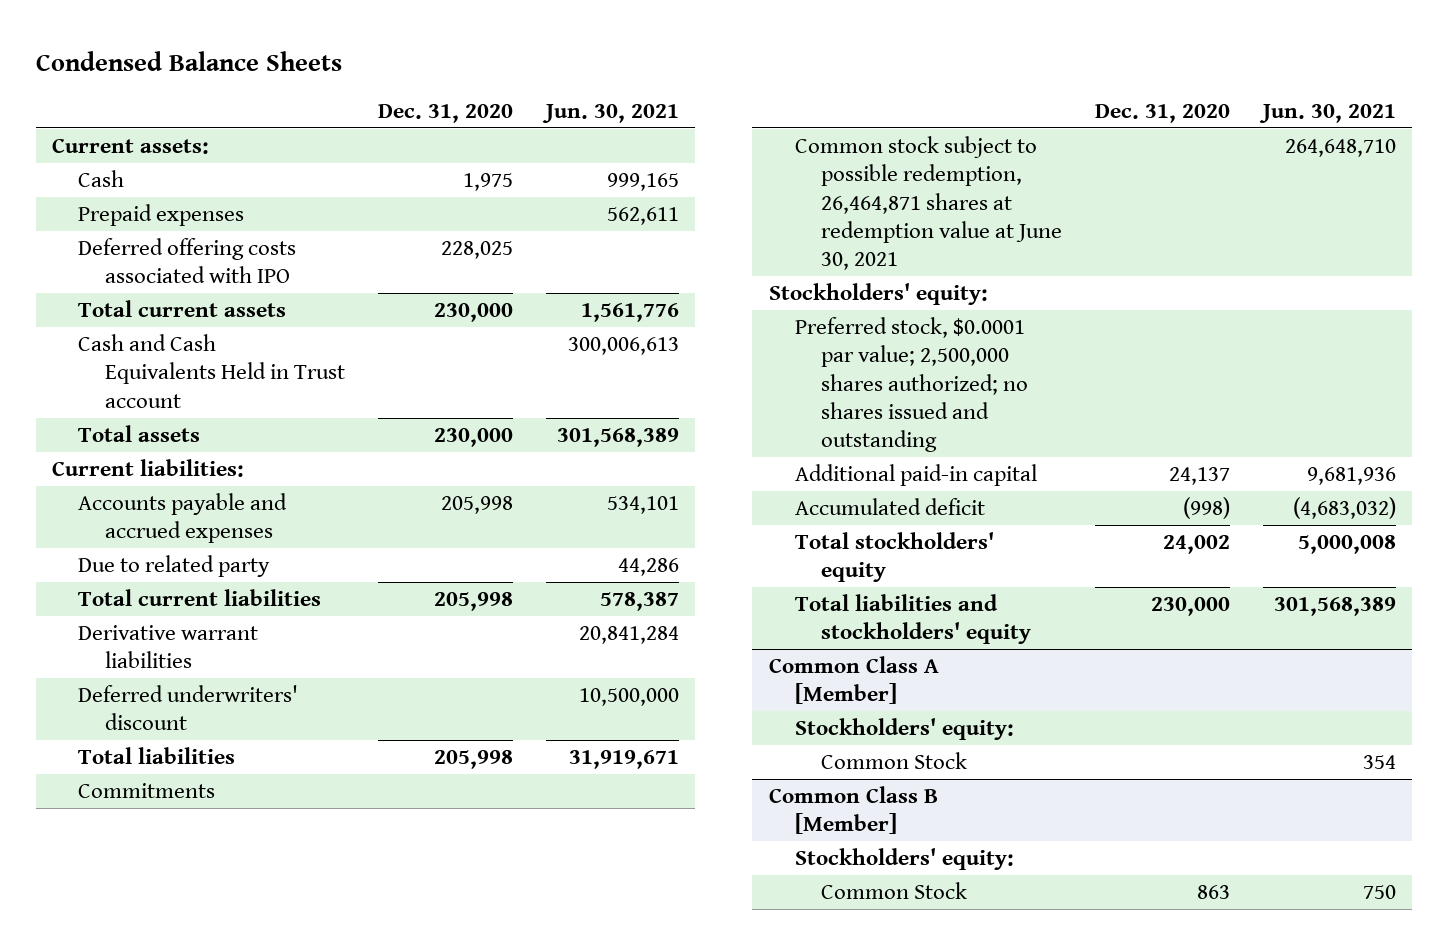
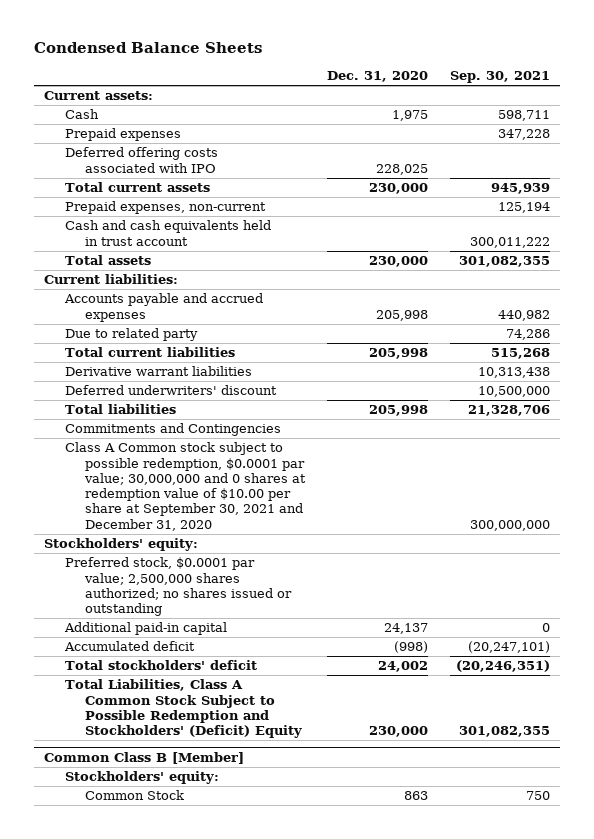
[541,103,679,123] Jun. 30, 2021 -> none
none -> [449,71,550,84] Sep. 30, 2021
none -> [64,201,266,215] Prepaid expenses, non-current
[78,334,345,408] Cash and Cash Equivalents Held in Trust account -> [64,220,271,246] Cash and cash equivalents held in trust account
[78,783,216,799] Commitments -> [64,423,281,437] Commitments and Contingencies
[794,136,1063,271] Common stock subject to possible redemption, 26,464,871 shares at redemption value at June 30, 2021 -> [64,442,307,531] Class A Common stock subject to possible redemption, $0.0001 par value; 30,000,000 and 0 shares at redemption value of $10.00 per share at September 30, 2021 and December 31, 2020
[794,317,1029,453] Preferred stock, $0.0001 par value; 2,500,000 shares authorized; no shares issued and outstanding -> [64,557,293,617] Preferred stock, $0.0001 par value; 2,500,000 shares authorized; no shares issued or outstanding
[768,656,939,705] Common Class A [Member] -> none
[794,718,1014,741] Stockholders' equity: -> none
[821,752,968,770] Common Stock -> none
[794,532,994,583] Total stockholders' equity -> [64,660,257,671] Total stockholders' deficit
[794,594,1032,645] Total liabilities and stockholders' equity -> [64,679,303,739] Total Liabilities, Class A Common Stock Subject to Possible Redemption and Stockholders' (Deficit) Equity

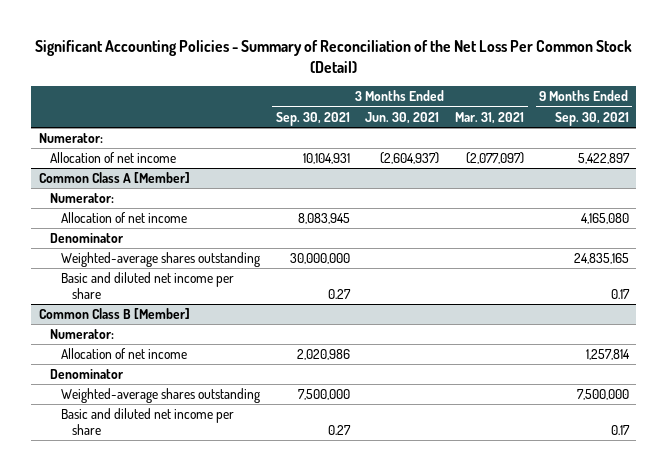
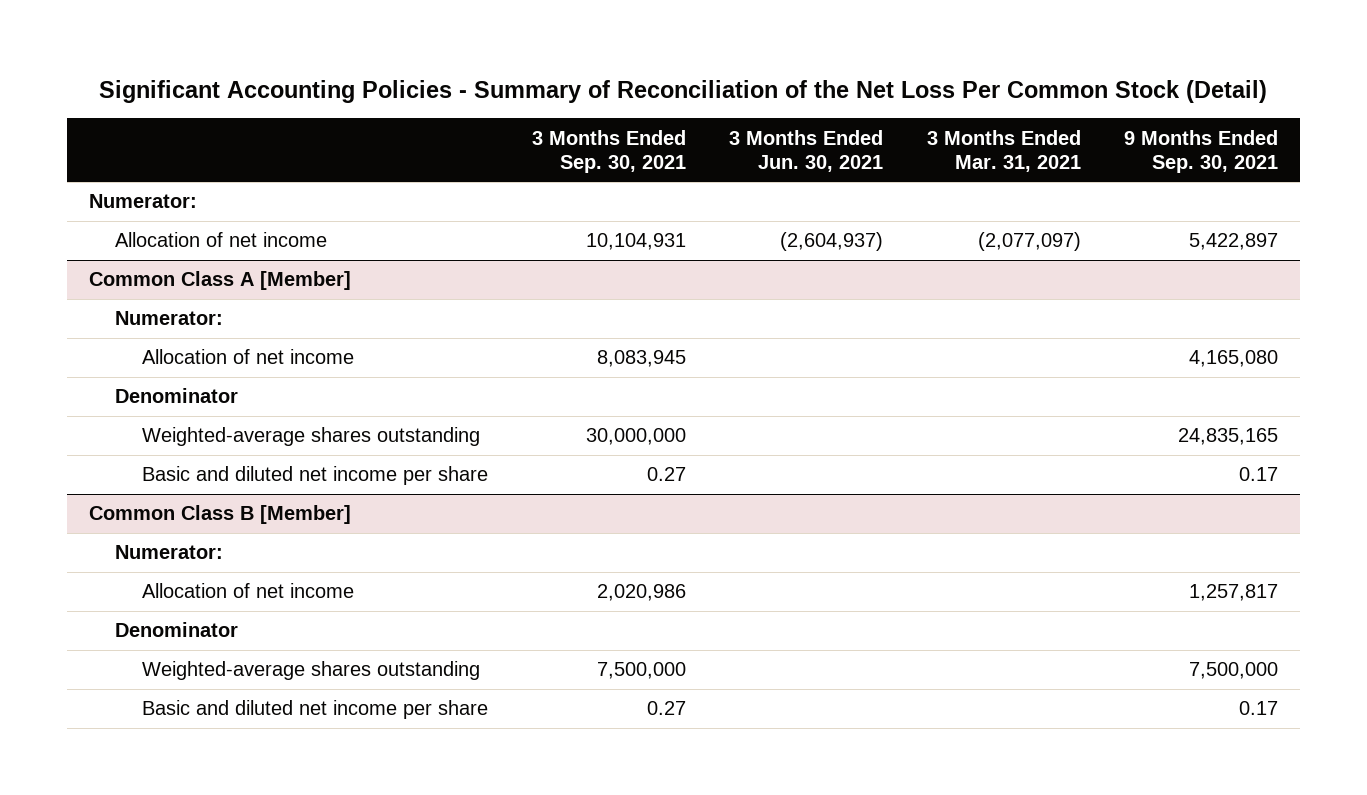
[585,349,630,361] 1,257,814 -> [1189,584,1279,602] 1,257,817

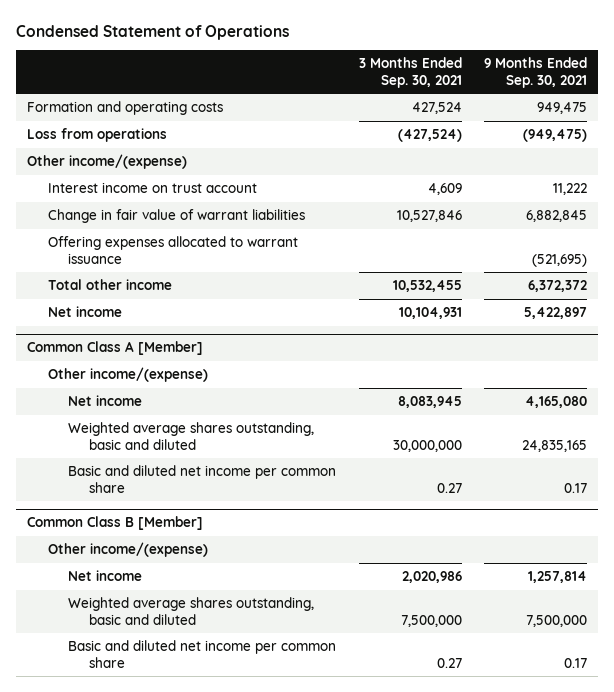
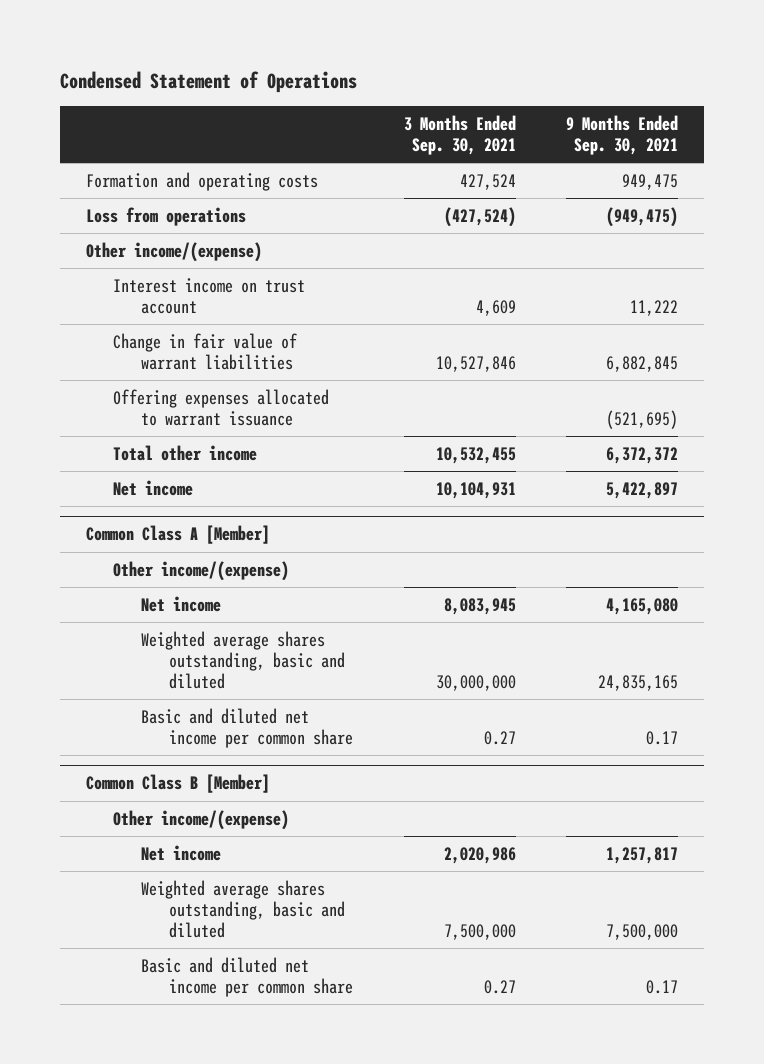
[528,571,588,584] 1,257,814 -> [606,846,679,864] 1,257,817

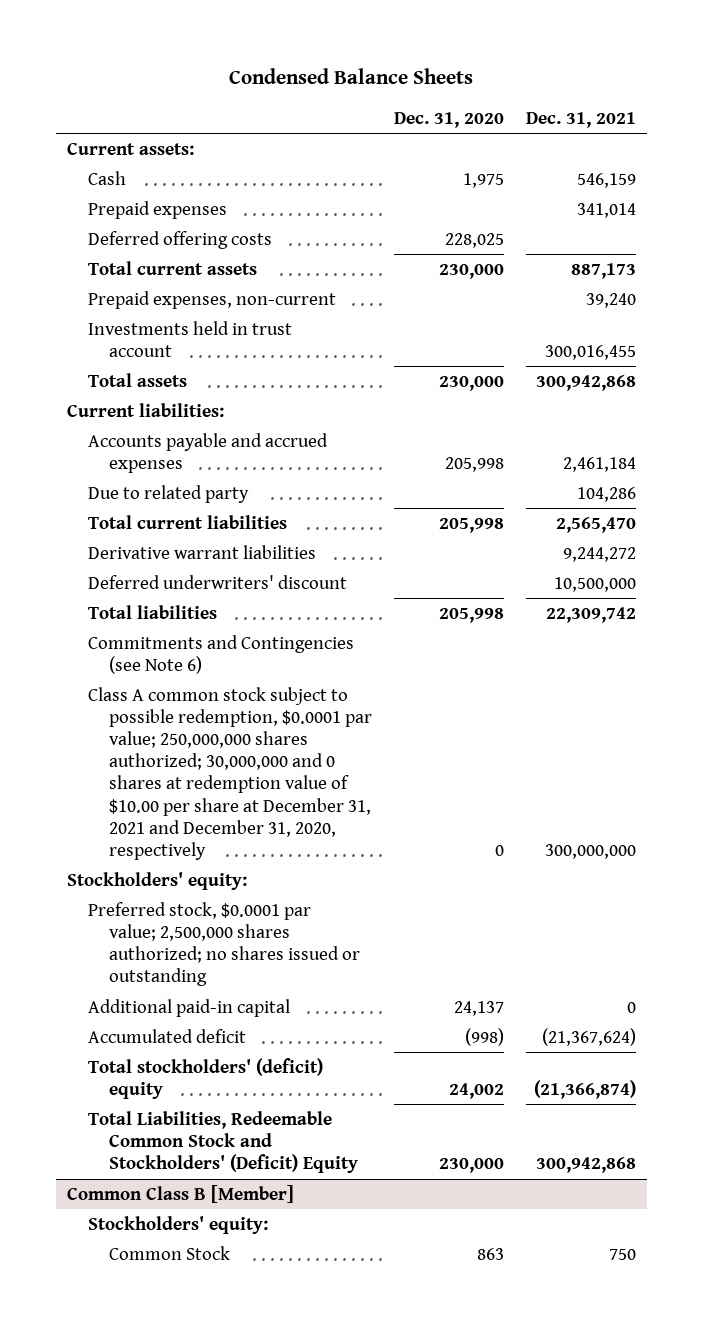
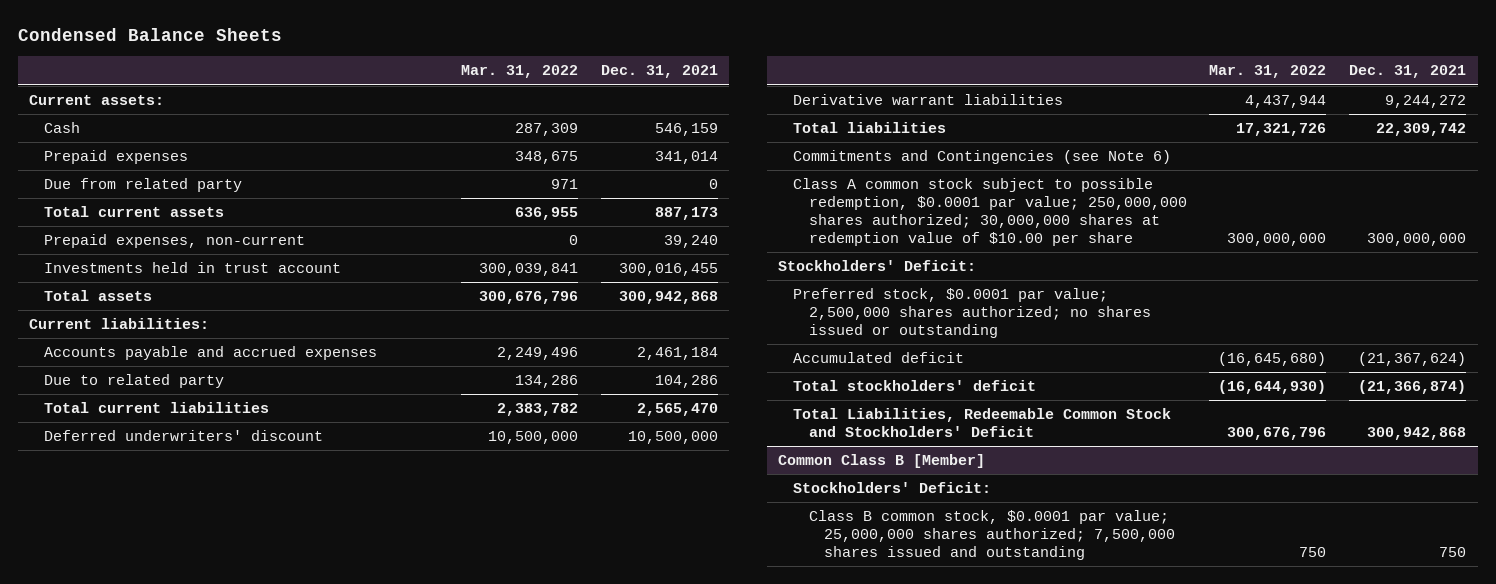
[393,111,504,128] Dec. 31, 2020 -> none
none -> [460,65,578,79] Mar. 31, 2022
[87,230,272,249] Deferred offering costs -> none
none -> [44,178,243,193] Due from related party
[87,544,316,559] Derivative warrant liabilities -> [793,94,1064,106] Derivative warrant liabilities
[87,686,373,860] Class A common stock subject to possible redemption, $0.0001 par value; 250,000,000 shares authorized; 30,000,000 and 0 shares at redemption value of $10.00 per share at December 31, 2021 and December 31, 2020, respectively -> [793,178,1187,246] Class A common stock subject to possible redemption, $0.0001 par value; 250,000,000 shares authorized; 30,000,000 shares at redemption value of $10.00 per share
[66,871,247,890] Stockholders' equity: -> [778,260,977,272] Stockholders' Deficit:
[87,998,290,1017] Additional paid-in capital -> none
[87,1057,323,1100] Total stockholders' (deficit) equity -> [793,380,1037,392] Total stockholders' deficit
[87,1110,359,1174] Total Liabilities, Redeemable Common Stock and Stockholders' (Deficit) Equity -> [793,408,1172,437] Total Liabilities, Redeemable Common Stock and Stockholders' Deficit
[87,1215,268,1234] Stockholders' equity: -> [793,482,992,494] Stockholders' Deficit:
[109,1245,231,1260] Common Stock -> [808,510,1175,560] Class B common stock, $0.0001 par value; 25,000,000 shares authorized; 7,500,000 shares issued and outstanding

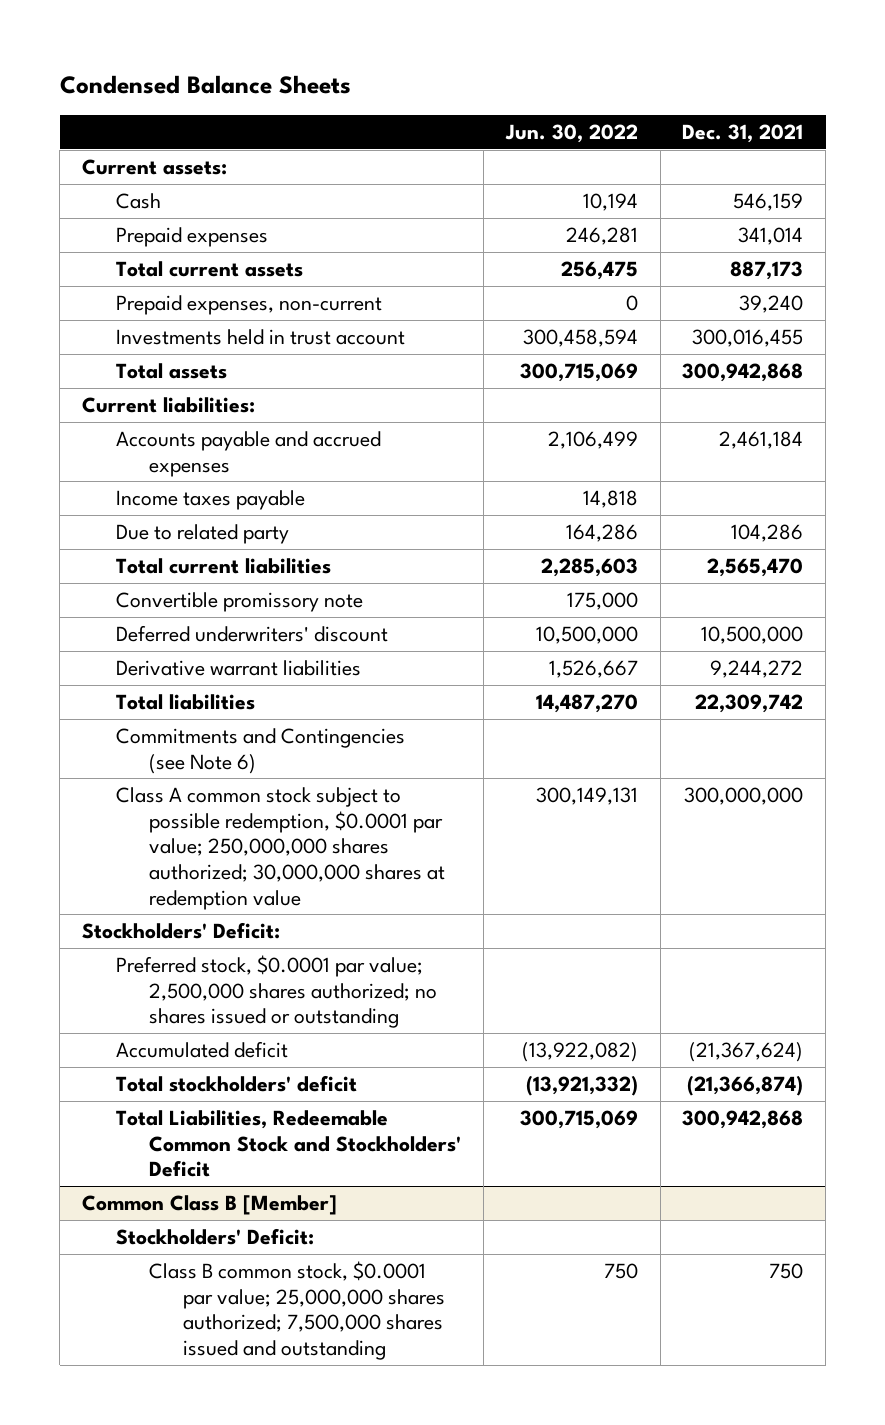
[460,65,578,79] Mar. 31, 2022 -> none
none -> [504,123,638,143] Jun. 30, 2022
[44,178,243,193] Due from related party -> none
none -> [115,490,305,511] Income taxes payable
none -> [115,592,363,613] Convertible promissory note
[793,178,1187,246] Class A common stock subject to possible redemption, $0.0001 par value; 250,000,000 shares authorized; 30,000,000 shares at redemption value of $10.00 per share -> [115,787,446,910] Class A common stock subject to possible redemption, $0.0001 par value; 250,000,000 shares authorized; 30,000,000 shares at redemption value

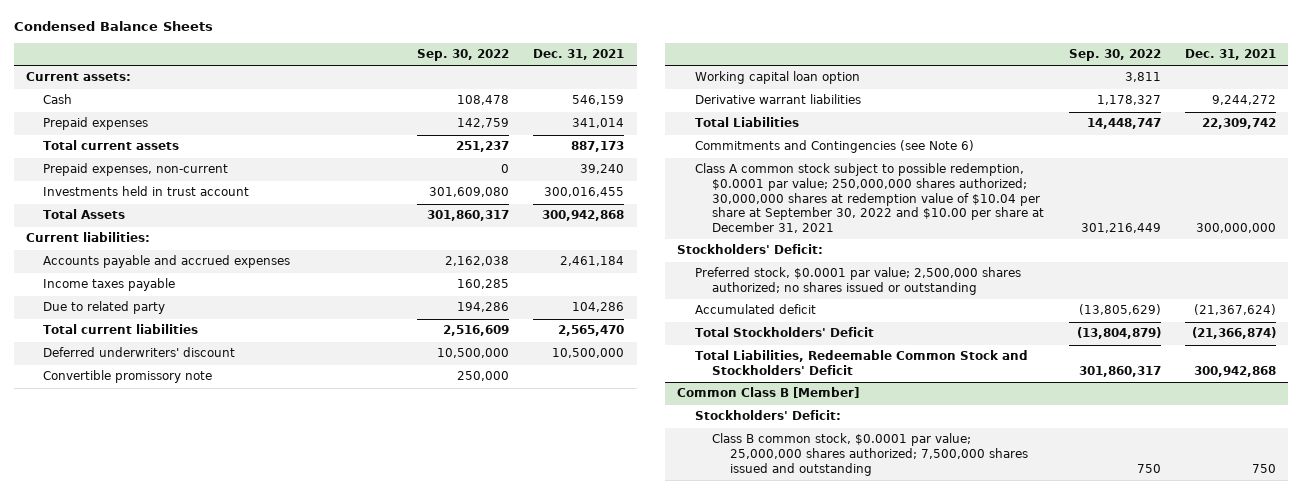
[504,123,638,143] Jun. 30, 2022 -> none
none -> [417,49,510,62] Sep. 30, 2022
[115,363,227,380] Total assets -> [43,209,126,220] Total Assets
[115,592,363,613] Convertible promissory note -> [43,370,213,384] Convertible promissory note
none -> [694,71,860,85] Working capital loan option
[115,694,255,711] Total liabilities -> [694,117,799,128] Total Liabilities
[115,787,446,910] Class A common stock subject to possible redemption, $0.0001 par value; 250,000,000 shares authorized; 30,000,000 shares at redemption value -> [694,163,1045,234] Class A common stock subject to possible redemption, $0.0001 par value; 250,000,000 shares authorized; 30,000,000 shares at redemption value of $10.04 per share at September 30, 2022 and $10.00 per share at December 31, 2021
[115,1075,357,1093] Total stockholders' deficit -> [694,327,874,338] Total Stockholders' Deficit

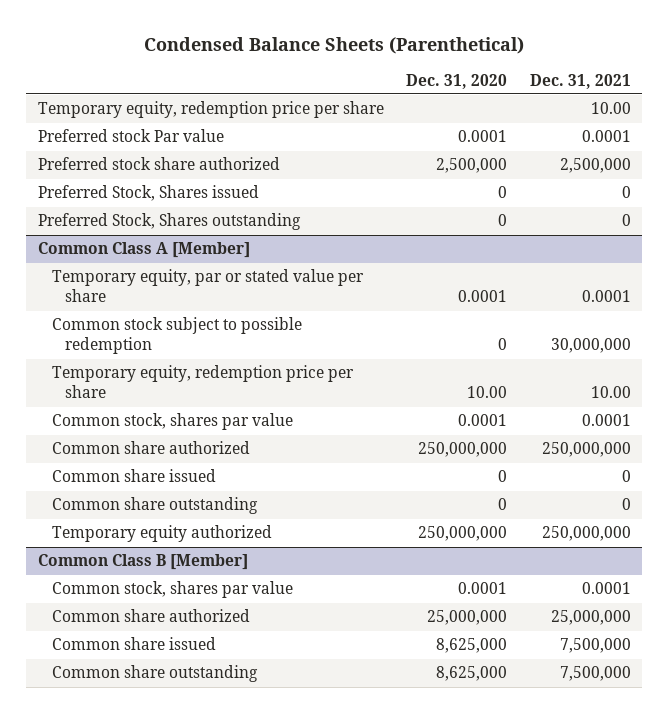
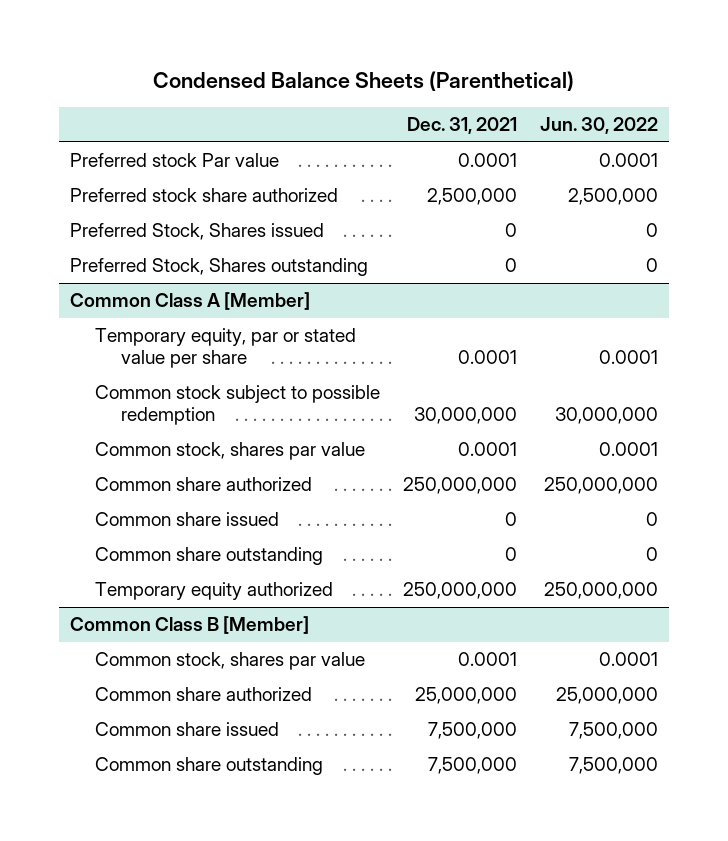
[406,73,508,89] Dec. 31, 2020 -> none
none -> [540,117,659,135] Jun. 30, 2022
[37,101,384,119] Temporary equity, redemption price per share -> none
[51,365,354,399] Temporary equity, redemption price per share -> none

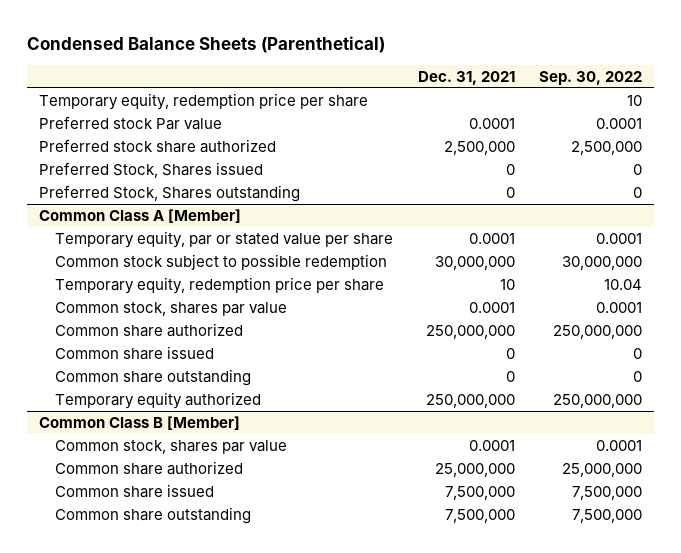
[540,117,659,135] Jun. 30, 2022 -> none
none -> [539,70,643,85] Sep. 30, 2022
none -> [39,92,369,110] Temporary equity, redemption price per share
none -> [55,276,385,294] Temporary equity, redemption price per share

